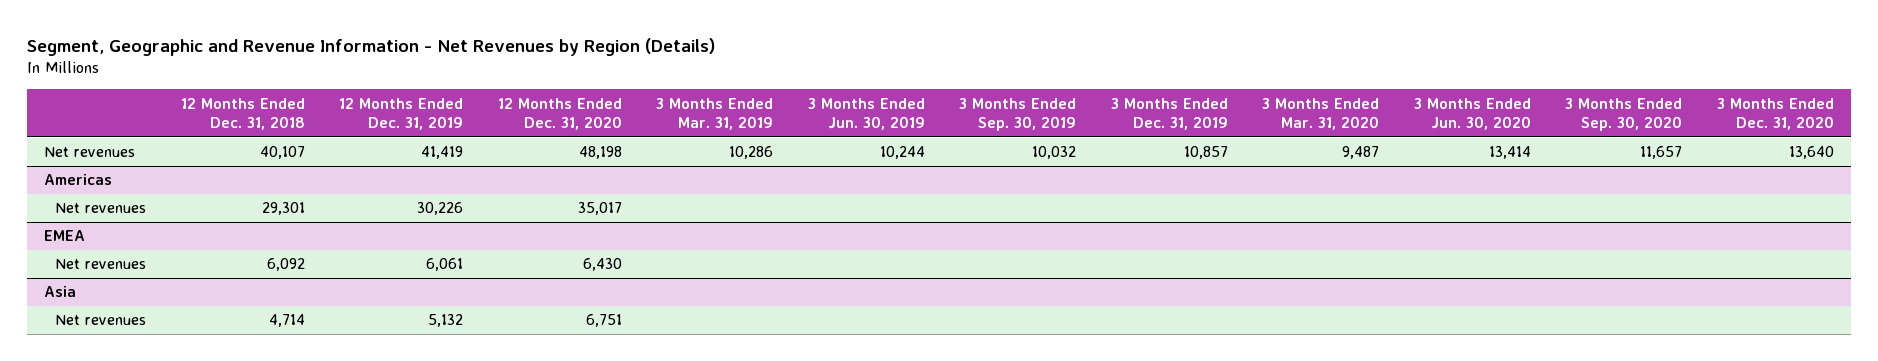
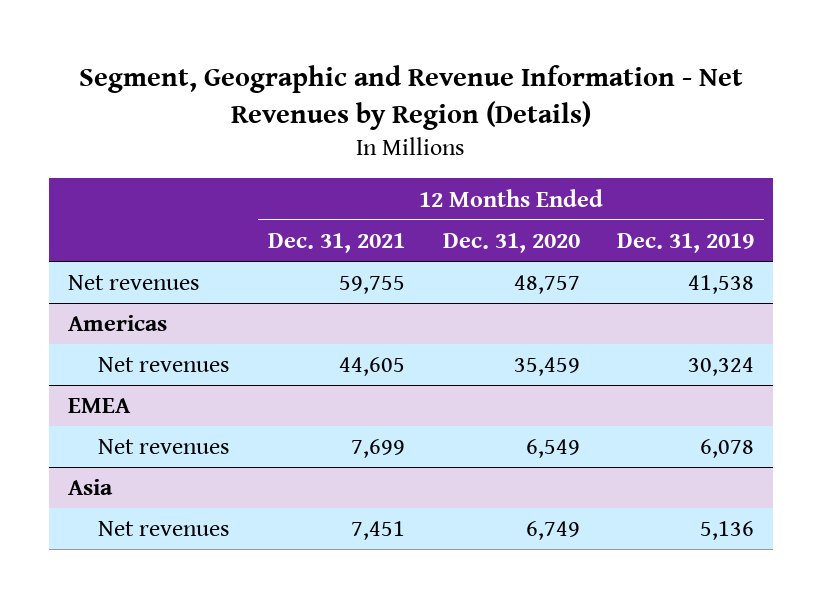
[180,97,305,131] 12 Months Ended Dec. 31, 2018 -> none
[656,97,774,131] 3 Months Ended Mar. 31, 2019 -> none
[807,97,925,131] 3 Months Ended Jun. 30, 2019 -> none
[959,97,1077,132] 3 Months Ended Sep. 30, 2019 -> none
[1110,97,1228,131] 3 Months Ended Dec. 31, 2019 -> none
[1262,97,1380,131] 3 Months Ended Mar. 31, 2020 -> none
[1413,97,1531,131] 3 Months Ended Jun. 30, 2020 -> none
[1565,97,1683,132] 3 Months Ended Sep. 30, 2020 -> none
[1716,97,1834,131] 3 Months Ended Dec. 31, 2020 -> none
none -> [267,233,405,254] Dec. 31, 2021
[421,146,464,160] 41,419 -> [688,275,755,295] 41,538
[578,146,622,160] 48,198 -> [513,275,580,295] 48,757
[417,202,464,216] 30,226 -> [688,357,755,377] 30,324
[577,202,622,216] 35,017 -> [513,357,580,377] 35,459
[426,258,464,272] 6,061 -> [700,439,755,459] 6,078
[582,258,622,272] 6,430 -> [525,439,580,459] 6,549
[428,314,464,328] 5,132 -> [700,521,755,541] 5,136
[585,314,622,328] 6,751 -> [525,521,580,541] 6,749

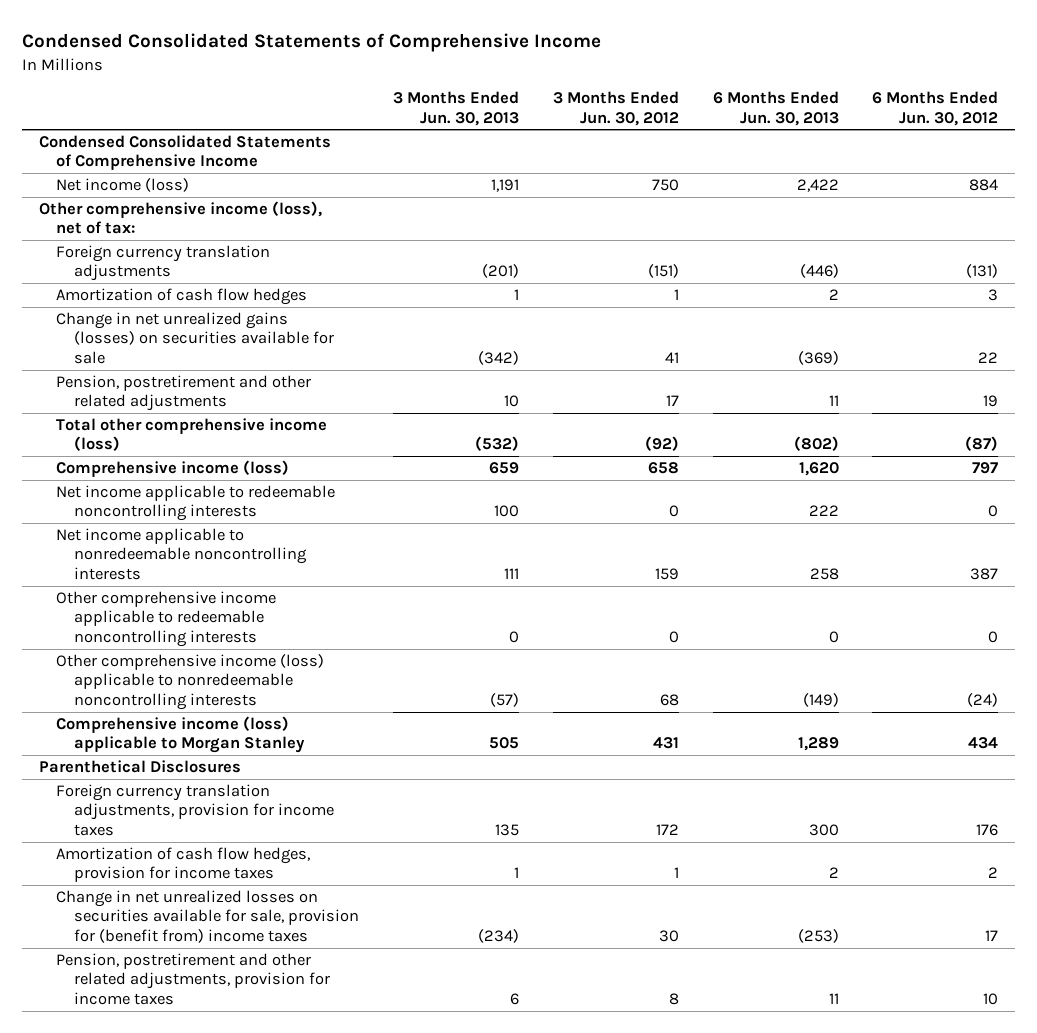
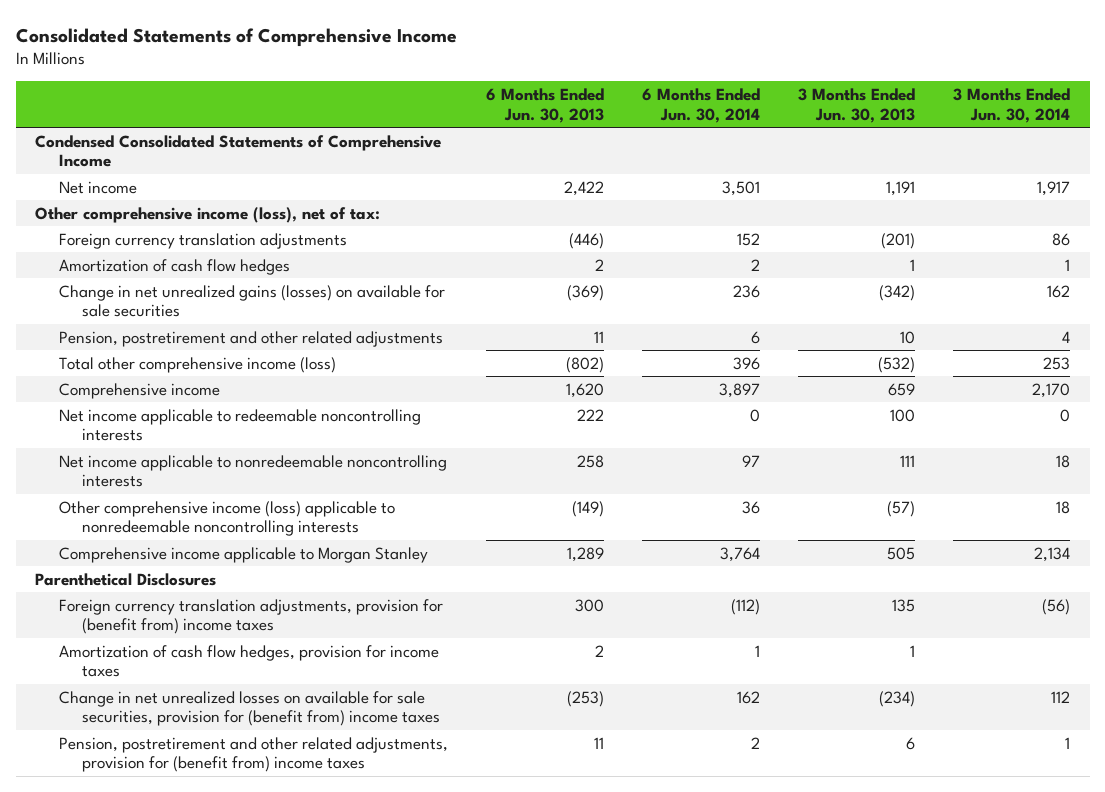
[21,33,601,53] Condensed Consolidated Statements of Comprehensive Income -> [15,27,457,47] Consolidated Statements of Comprehensive Income
[552,91,679,126] 3 Months Ended Jun. 30, 2012 -> none
[872,91,999,126] 6 Months Ended Jun. 30, 2012 -> none
none -> [642,87,761,123] 6 Months Ended Jun. 30, 2014
none -> [953,87,1071,123] 3 Months Ended Jun. 30, 2014
[56,178,190,193] Net income (loss) -> [58,180,137,194] Net income
[56,312,334,364] Change in net unrealized gains (losses) on securities available for sale -> [58,284,445,318] Change in net unrealized gains (losses) on available for sale securities
[56,460,290,478] Comprehensive income (loss) -> [58,382,220,399] Comprehensive income
[56,591,277,647] Other comprehensive income applicable to redeemable noncontrolling interests -> none
[56,716,305,754] Comprehensive income (loss) applicable to Morgan Stanley -> [58,546,428,563] Comprehensive income applicable to Morgan Stanley
[56,784,334,836] Foreign currency translation adjustments, provision for income taxes -> [58,598,443,635] Foreign currency translation adjustments, provision for (benefit from) income taxes
[56,890,359,943] Change in net unrealized losses on securities available for sale, provision for (benefit from) income taxes -> [58,690,441,727] Change in net unrealized losses on available for sale securities, provision for (benefit from) income taxes
[56,953,330,1005] Pension, postretirement and other related adjustments, provision for income taxes -> [58,736,448,773] Pension, postretirement and other related adjustments, provision for (benefit from) income taxes

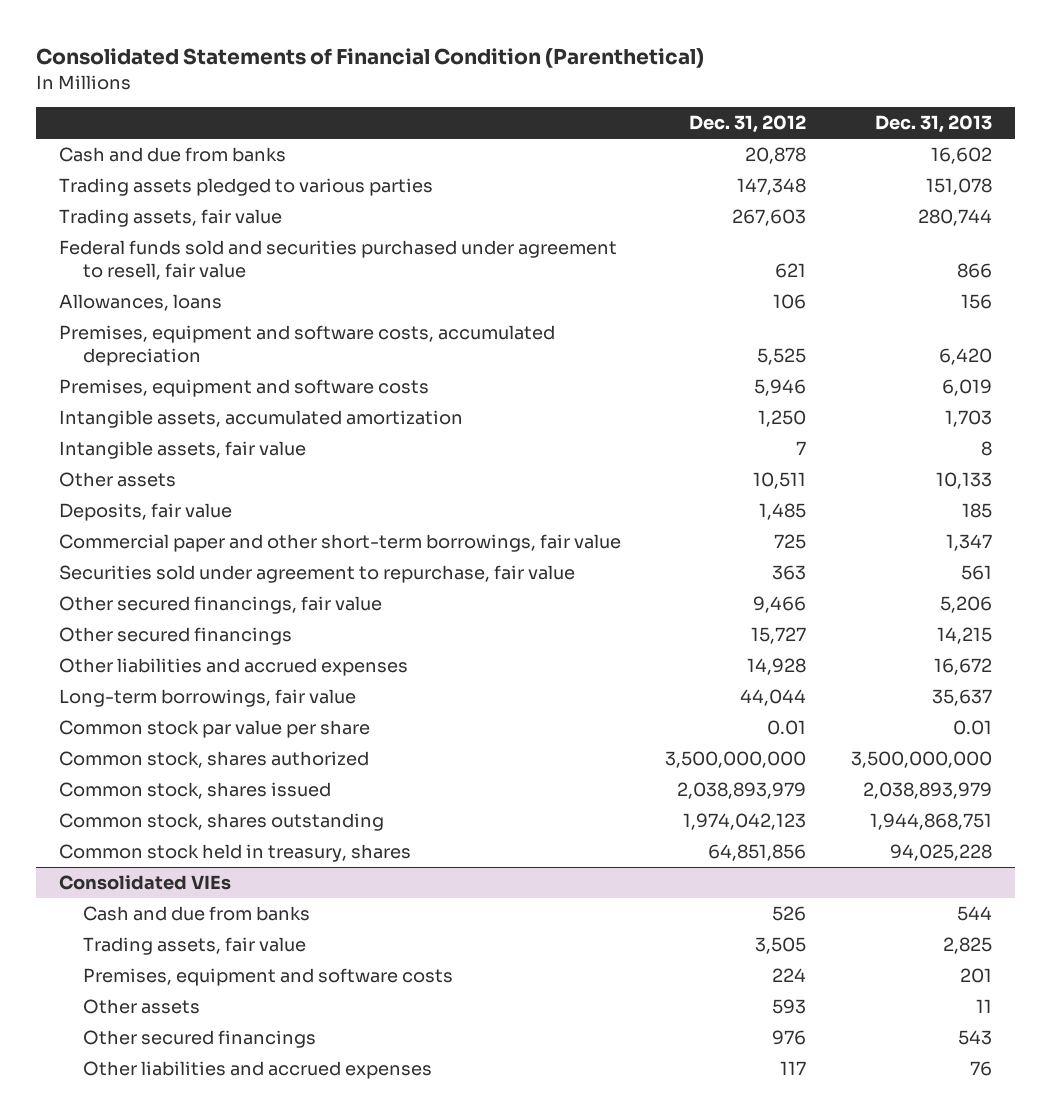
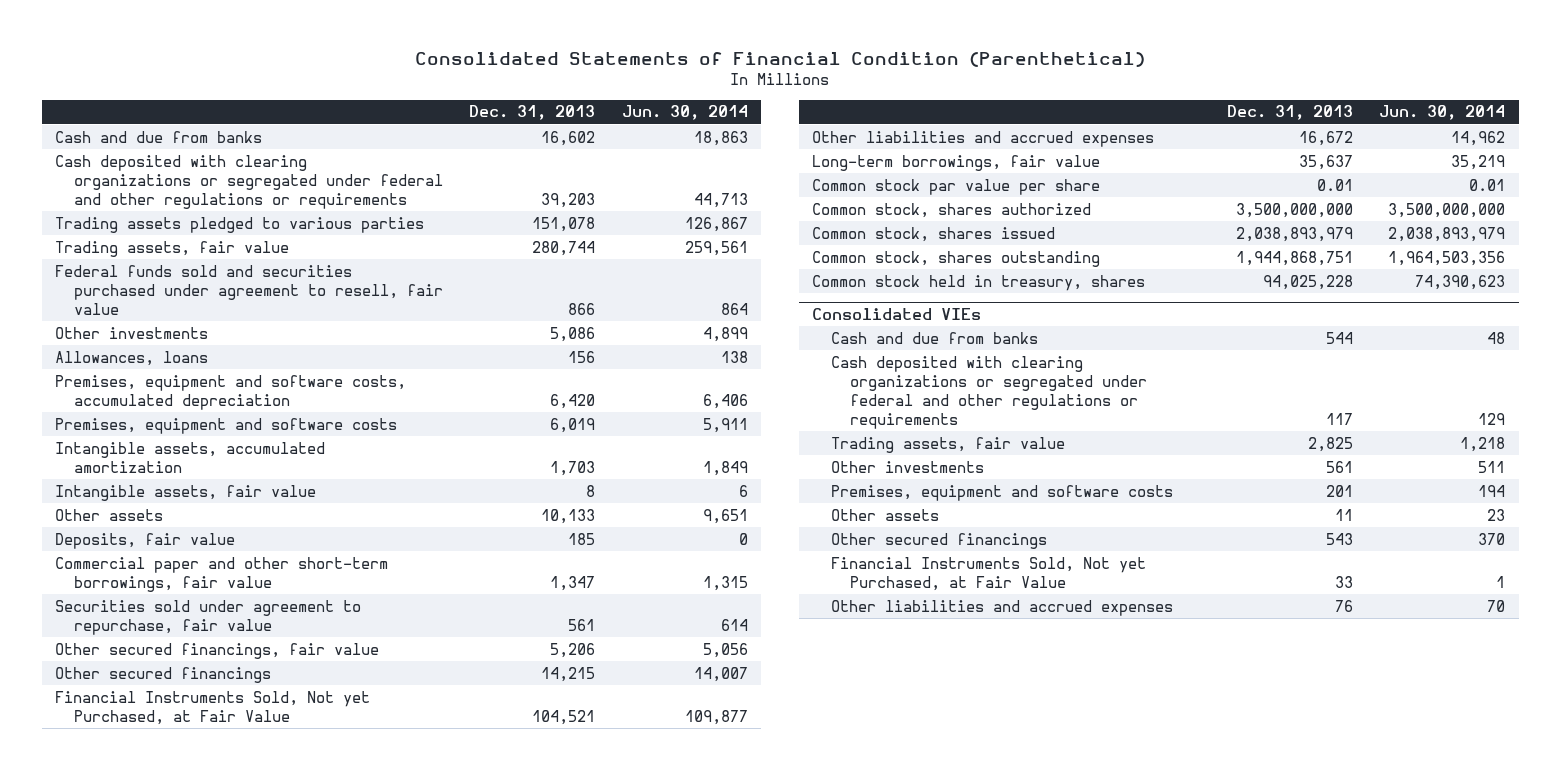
[689,114,807,133] Dec. 31, 2012 -> none
none -> [622,105,749,121] Jun. 30, 2014
none -> [54,154,443,209] Cash deposited with clearing organizations or segregated under federal and other regulations or requirements
none -> [54,326,208,339] Other investments
none -> [54,690,370,725] Financial Instruments Sold, Not yet Purchased, at Fair Value
none -> [831,355,1148,430] Cash deposited with clearing organizations or segregated under federal and other regulations or requirements
none -> [831,460,985,473] Other investments
none -> [831,556,1147,591] Financial Instruments Sold, Not yet Purchased, at Fair Value

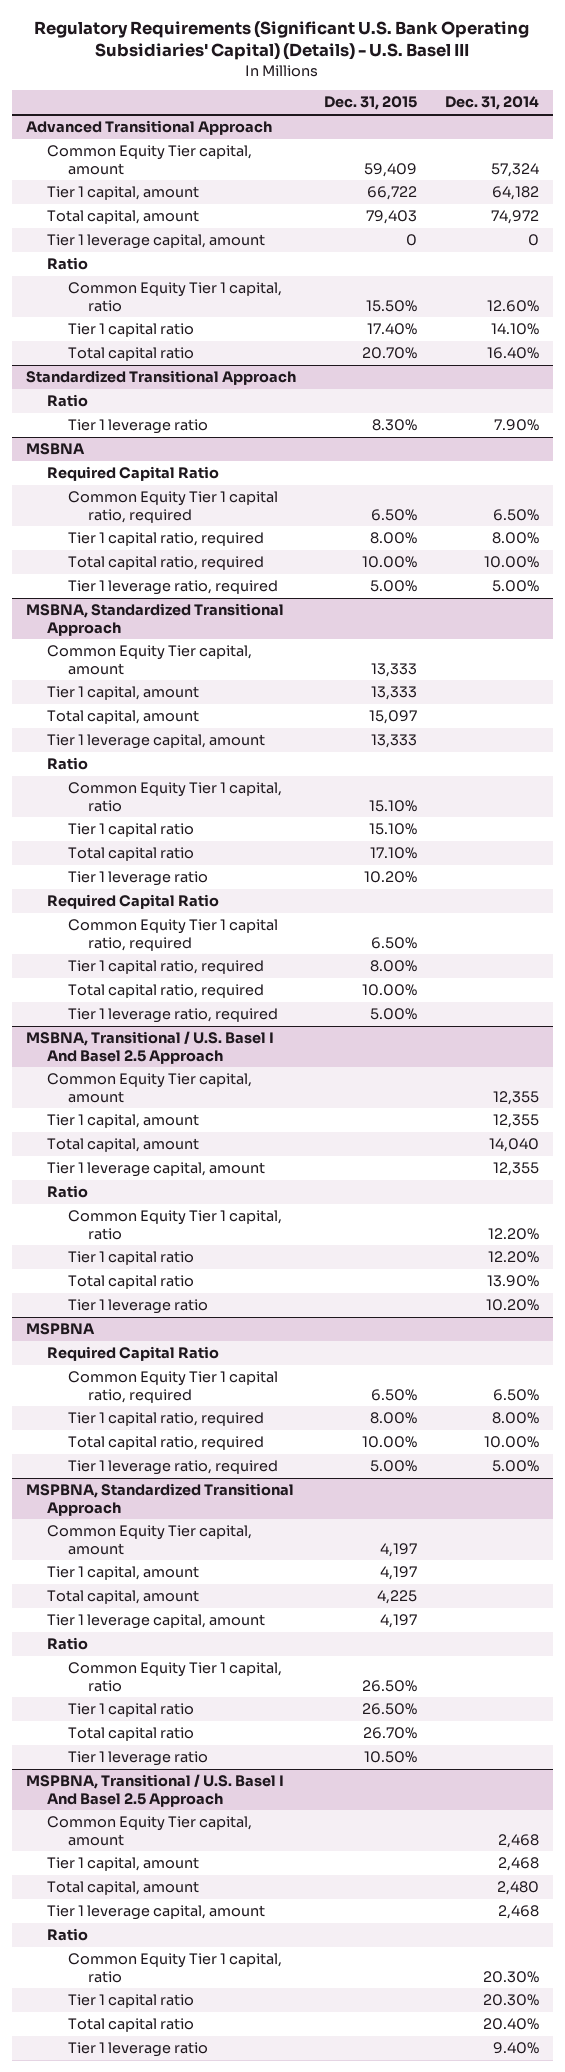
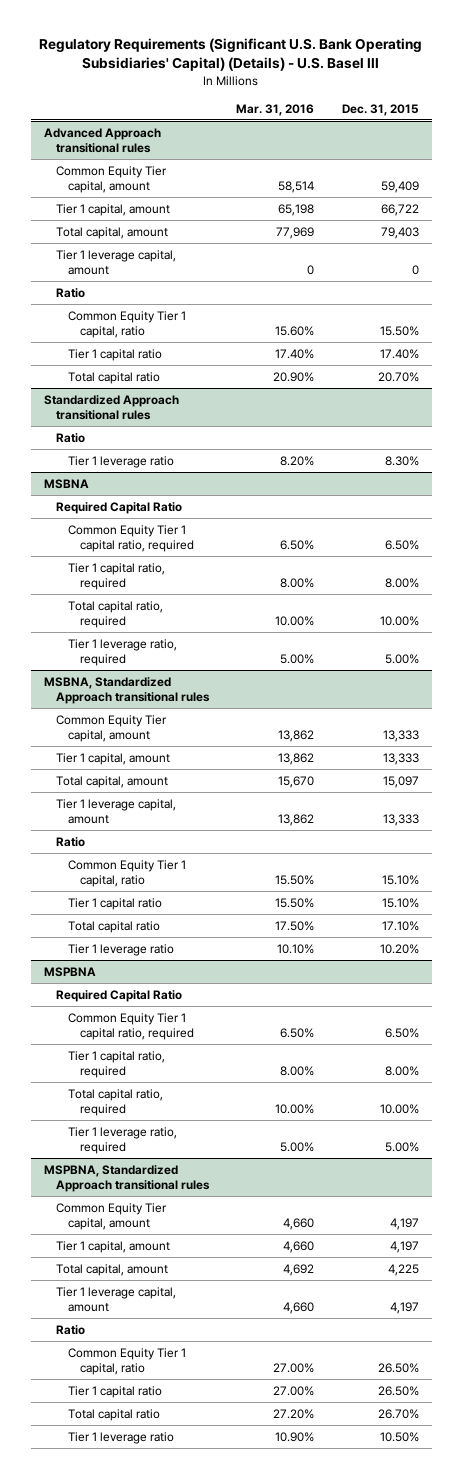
[444,96,539,111] Dec. 31, 2014 -> none
none -> [236,103,315,116] Mar. 31, 2016
[25,120,272,136] Advanced Transitional Approach -> [44,127,162,153] Advanced Approach transitional rules
[25,370,296,386] Standardized Transitional Approach -> [44,394,180,420] Standardized Approach transitional rules
[25,603,284,636] MSBNA, Standardized Transitional Approach -> [44,676,211,704] MSBNA, Standardized Approach transitional rules
[46,894,219,910] Required Capital Ratio -> none
[67,919,278,951] Common Equity Tier 1 capital ratio, required -> none
[67,960,264,975] Tier 1 capital ratio, required -> none
[67,984,264,999] Total capital ratio, required -> none
[67,1008,278,1024] Tier 1 leverage ratio, required -> none
[25,1031,274,1064] MSBNA, Transitional / U.S. Basel I And Basel 2.5 Approach -> none
[46,1073,252,1103] Common Equity Tier capital, amount -> none
[46,1114,199,1129] Tier 1 capital, amount -> none
[46,1138,199,1153] Total capital, amount -> none
[46,1162,265,1178] Tier 1 leverage capital, amount -> none
[46,1185,88,1199] Ratio -> none
[67,1210,282,1240] Common Equity Tier 1 capital, ratio -> none
[67,1251,194,1266] Tier 1 capital ratio -> none
[67,1275,194,1290] Total capital ratio -> none
[67,1299,208,1315] Tier 1 leverage ratio -> none
[25,1483,294,1516] MSPBNA, Standardized Transitional Approach -> [44,1164,211,1192] MSPBNA, Standardized Approach transitional rules
[25,1774,284,1807] MSPBNA, Transitional / U.S. Basel I And Basel 2.5 Approach -> none
[46,1816,252,1846] Common Equity Tier capital, amount -> none
[46,1857,199,1872] Tier 1 capital, amount -> none
[46,1881,199,1896] Total capital, amount -> none
[46,1905,265,1921] Tier 1 leverage capital, amount -> none
[46,1928,88,1942] Ratio -> none
[67,1953,282,1983] Common Equity Tier 1 capital, ratio -> none
[67,1994,194,2009] Tier 1 capital ratio -> none
[67,2018,194,2033] Total capital ratio -> none
[67,2042,208,2058] Tier 1 leverage ratio -> none

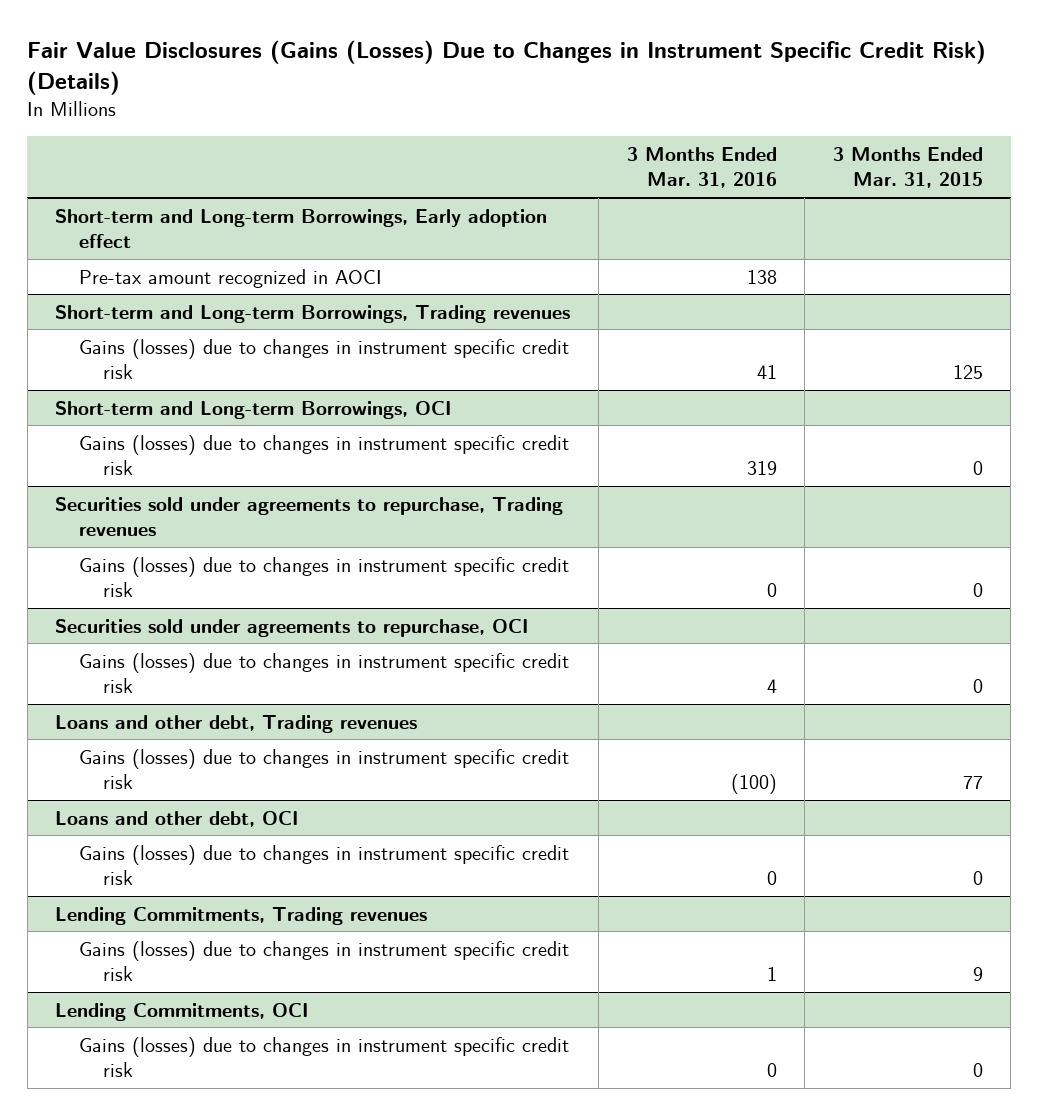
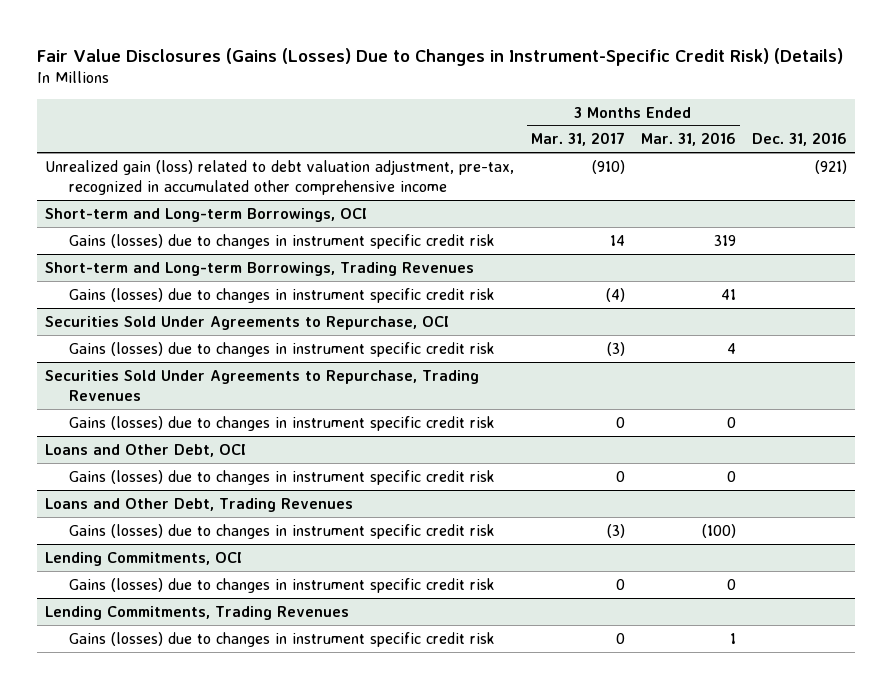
[27,40,987,96] Fair Value Disclosures (Gains (Losses) Due to Changes in Instrument Specific Credit Risk) (Details) -> [37,47,844,66] Fair Value Disclosures (Gains (Losses) Due to Changes in Instrument-Specific Credit Risk) (Details)
[832,146,983,189] 3 Months Ended Mar. 31, 2015 -> none
none -> [530,132,625,147] Mar. 31, 2017
none -> [752,132,848,147] Dec. 31, 2016
[55,208,548,249] Short-term and Long-term Borrowings, Early adoption effect -> none
[79,268,383,288] Pre-tax amount recognized in AOCI -> none
[55,304,571,323] Short-term and Long-term Borrowings, Trading revenues -> none
[79,338,570,380] Gains (losses) due to changes in instrument specific credit risk -> none
none -> [45,159,515,195] Unrealized gain (loss) related to debt valuation adjustment, pre-tax, recognized in accumulated other comprehensive income
[55,496,564,537] Securities sold under agreements to repurchase, Trading revenues -> none
none -> [45,261,475,276] Short-term and Long-term Borrowings, Trading Revenues
[766,583,777,598] 0 -> [720,288,736,300] 41
[55,618,530,637] Securities sold under agreements to repurchase, OCI -> [45,315,450,330] Securities Sold Under Agreements to Repurchase, OCI
[55,714,418,733] Loans and other debt, Trading revenues -> none
[79,748,570,790] Gains (losses) due to changes in instrument specific credit risk -> none
[55,810,300,827] Loans and other debt, OCI -> none
none -> [45,369,480,401] Securities Sold Under Agreements to Repurchase, Trading Revenues
[55,906,428,925] Lending Commitments, Trading revenues -> none
none -> [45,443,247,457] Loans and Other Debt, OCI
[766,967,777,982] 1 -> [726,470,736,482] 0
none -> [45,497,354,512] Loans and Other Debt, Trading Revenues
none -> [68,523,495,539] Gains (losses) due to changes in instrument specific credit risk
none -> [45,605,350,620] Lending Commitments, Trading Revenues
none -> [68,631,495,647] Gains (losses) due to changes in instrument specific credit risk

